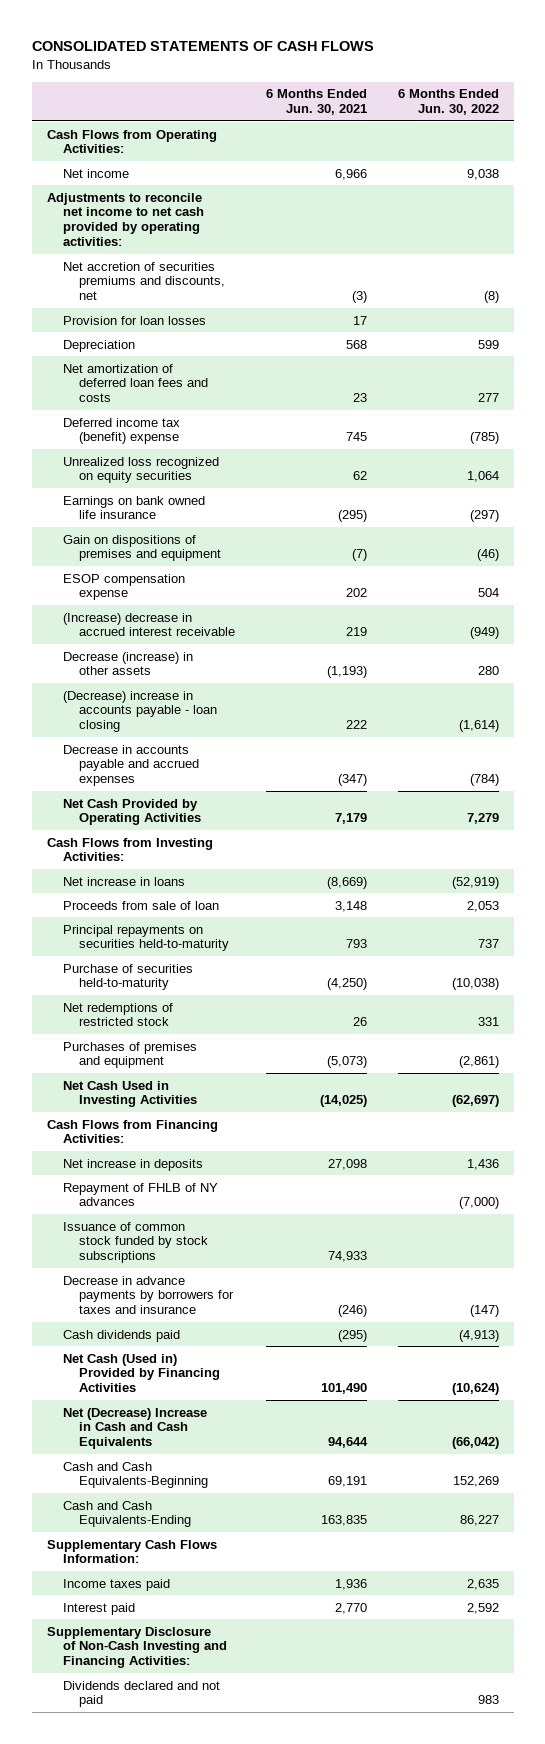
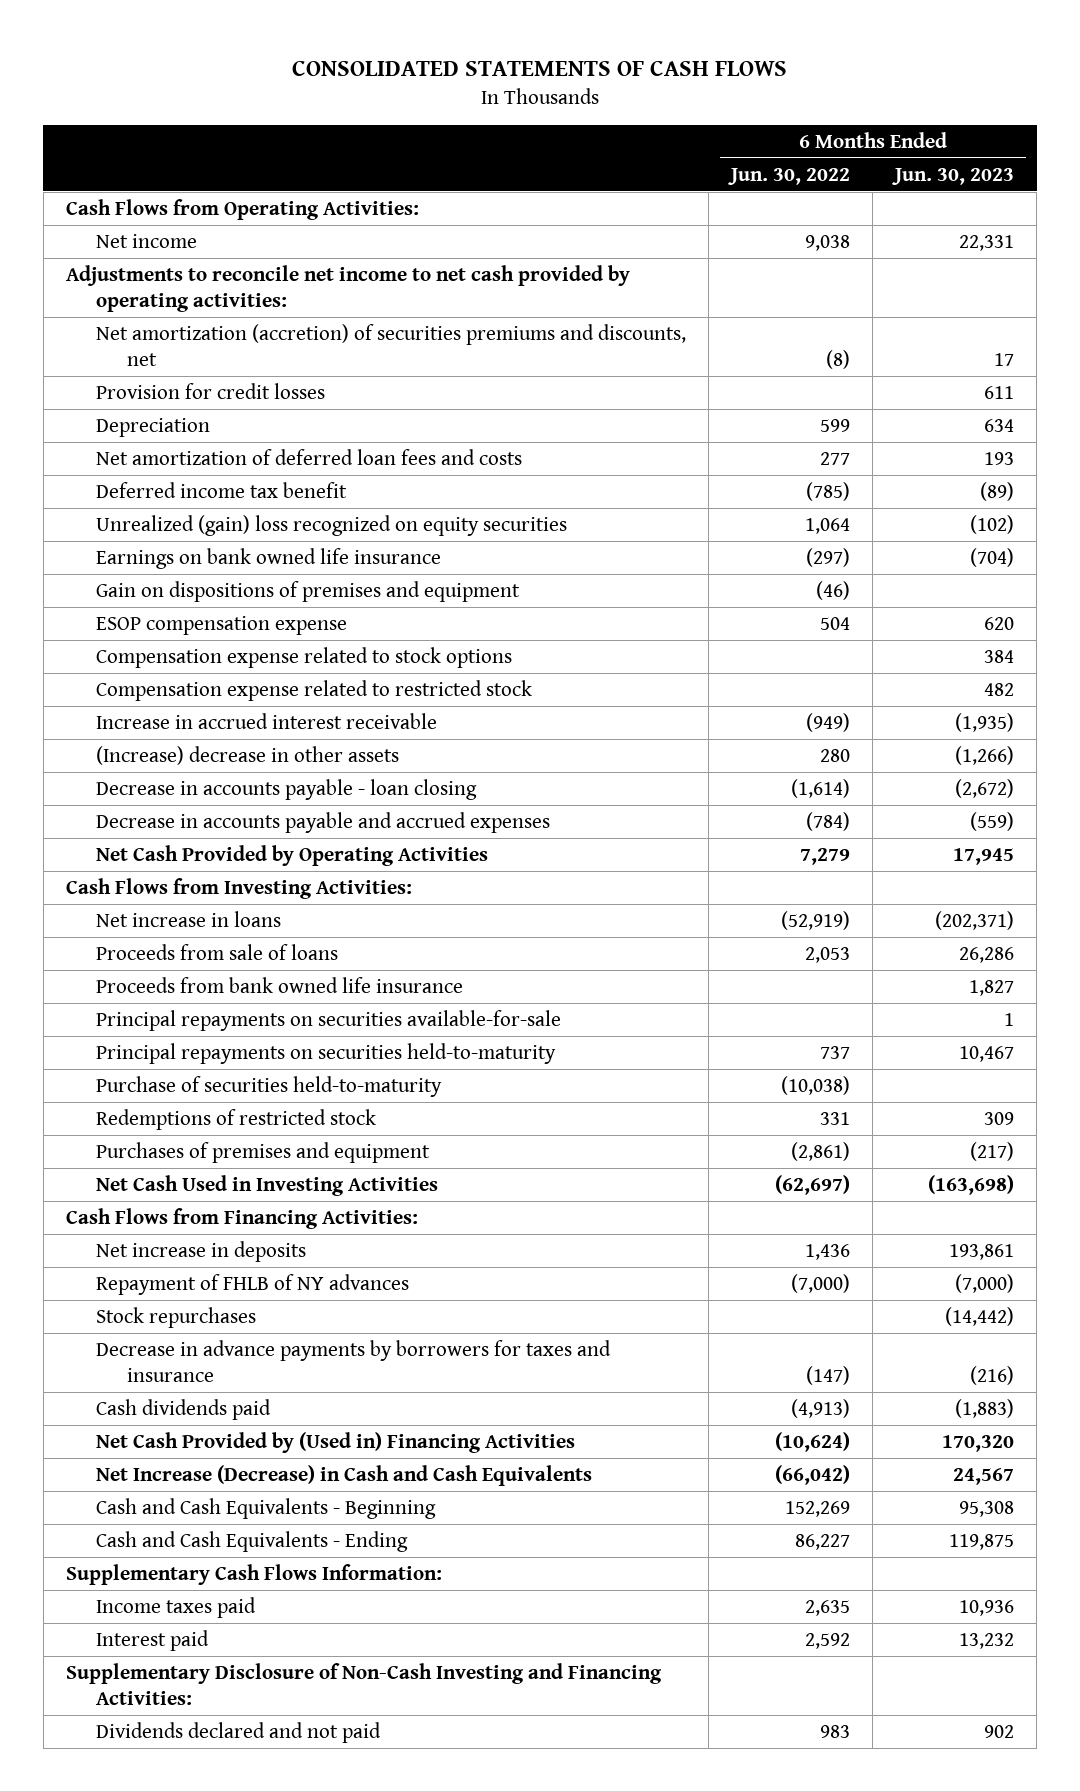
[266,89,368,115] 6 Months Ended Jun. 30, 2021 -> none
none -> [892,167,1015,185] Jun. 30, 2023
[63,261,226,301] Net accretion of securities premiums and discounts, net -> [96,323,687,366] Net amortization (accretion) of securities premiums and discounts, net
[63,315,207,325] Provision for loan losses -> [96,382,326,399] Provision for credit losses
[63,417,181,445] Deferred income tax (benefit) expense -> [96,481,348,498] Deferred income tax benefit
[63,456,220,484] Unrealized loss recognized on equity securities -> [96,514,568,536] Unrealized (gain) loss recognized on equity securities
none -> [96,646,513,668] Compensation expense related to stock options
none -> [96,679,533,701] Compensation expense related to restricted stock
[63,612,236,637] (Increase) decrease in accrued interest receivable -> [96,712,438,729] Increase in accrued interest receivable
[63,651,194,676] Decrease (increase) in other assets -> [96,745,400,765] (Increase) decrease in other assets
[63,690,218,733] (Decrease) increase in accounts payable - loan closing -> [96,778,478,800] Decrease in accounts payable - loan closing
[63,900,220,910] Proceeds from sale of loan -> [96,943,339,960] Proceeds from sale of loans
none -> [96,976,464,993] Proceeds from bank owned life insurance
none -> [96,1009,562,1031] Principal repayments on securities available-for-sale
[63,1002,174,1027] Net redemptions of restricted stock -> [96,1108,377,1130] Redemptions of restricted stock
[63,1221,209,1264] Issuance of common stock funded by stock subscriptions -> none
none -> [96,1306,257,1328] Stock repurchases
[63,1353,221,1393] Net Cash (Used in) Provided by Financing Activities -> [96,1431,576,1453] Net Cash Provided by (Used in) Financing Activities
[63,1407,208,1450] Net (Decrease) Increase in Cash and Cash Equivalents -> [96,1464,593,1486] Net Increase (Decrease) in Cash and Cash Equivalents
[63,1461,209,1489] Cash and Cash Equivalents-Beginning -> [96,1497,437,1519] Cash and Cash Equivalents - Beginning
[63,1500,192,1528] Cash and Cash Equivalents-Ending -> [96,1530,409,1552] Cash and Cash Equivalents - Ending

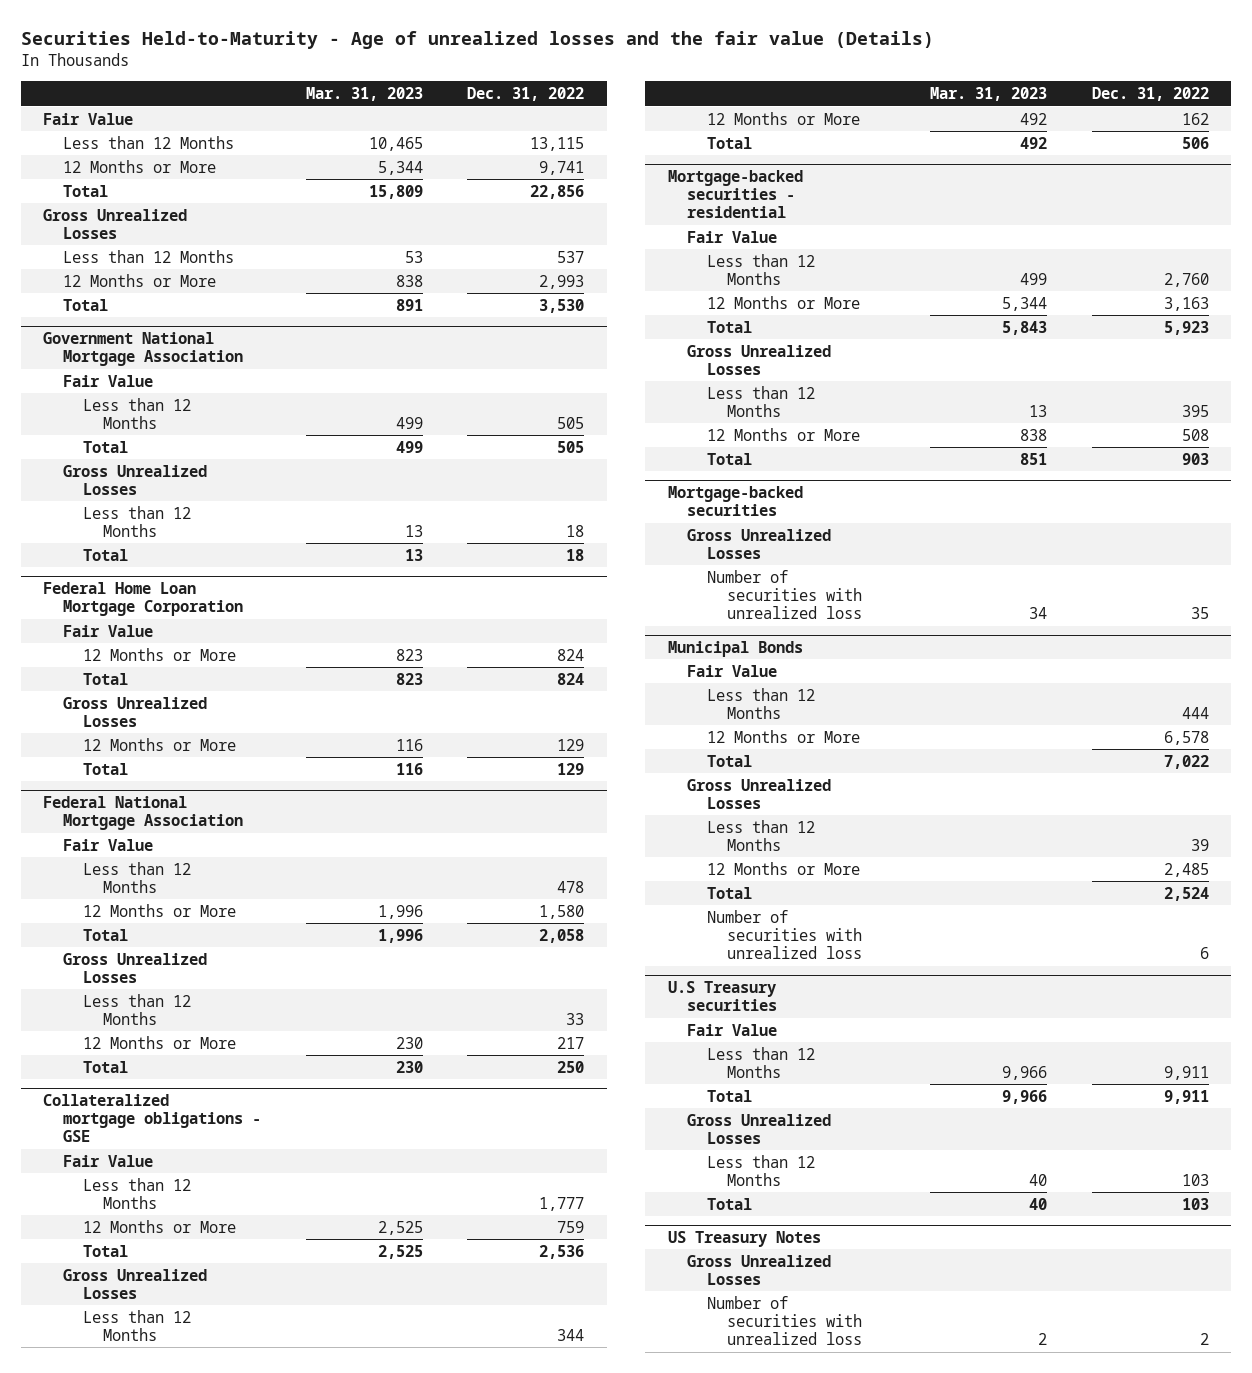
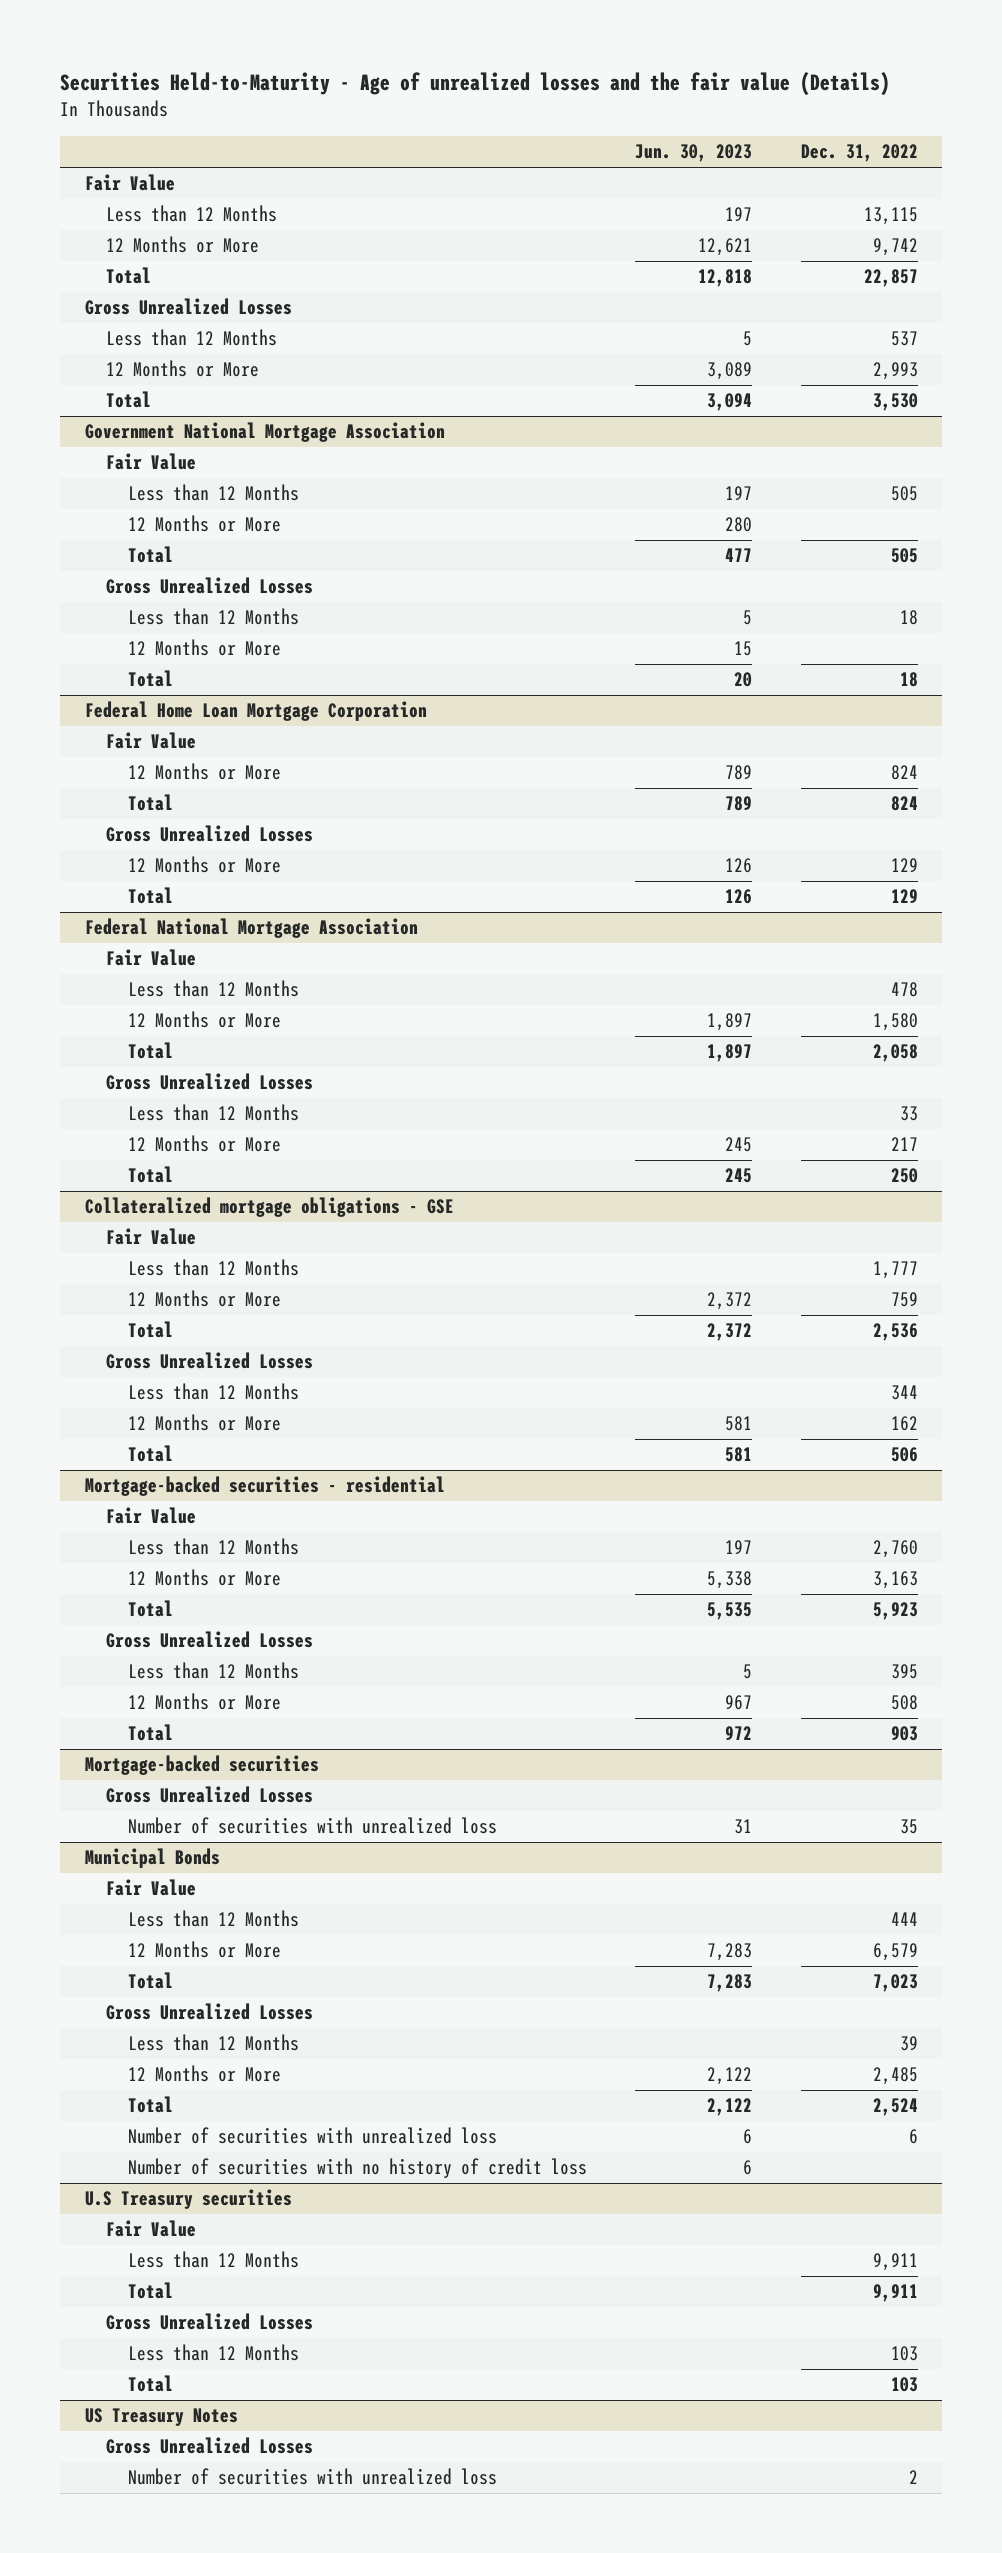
[305,87,423,102] Mar. 31, 2023 -> none
none -> [635,144,753,163] Jun. 30, 2023
[539,160,585,175] 9,741 -> [872,238,918,257] 9,742
[530,184,585,199] 22,856 -> [863,269,918,288] 22,857
none -> [127,515,281,533] 12 Months or More
none -> [127,639,281,657] 12 Months or More
[1163,730,1209,745] 6,578 -> [872,1943,918,1962] 6,579
[1163,754,1209,769] 7,022 -> [872,1974,918,1993] 7,023
none -> [127,2158,587,2179] Number of securities with no history of credit loss

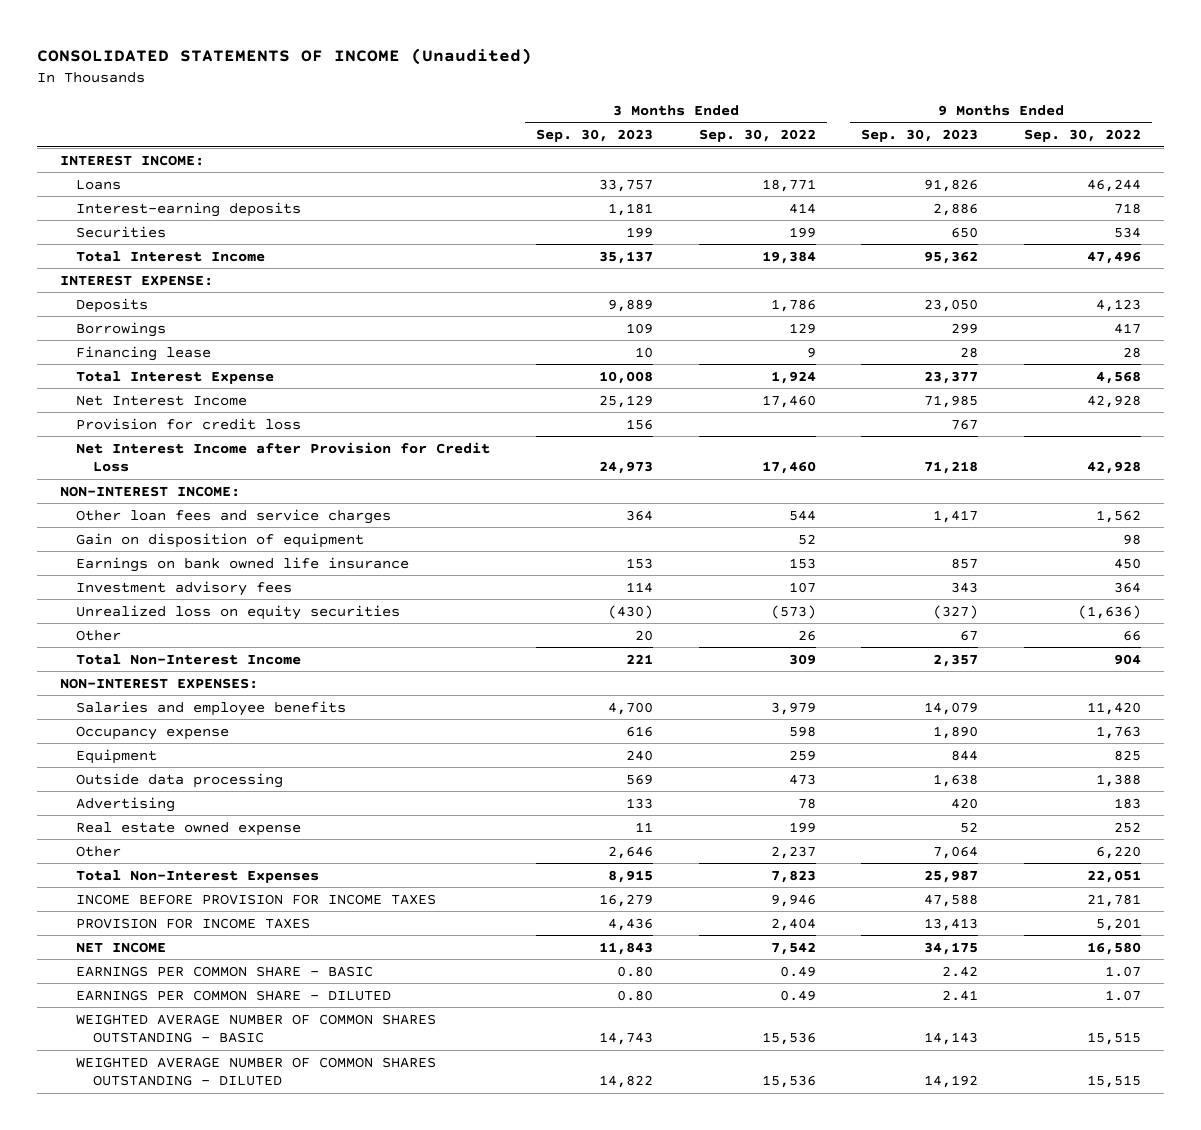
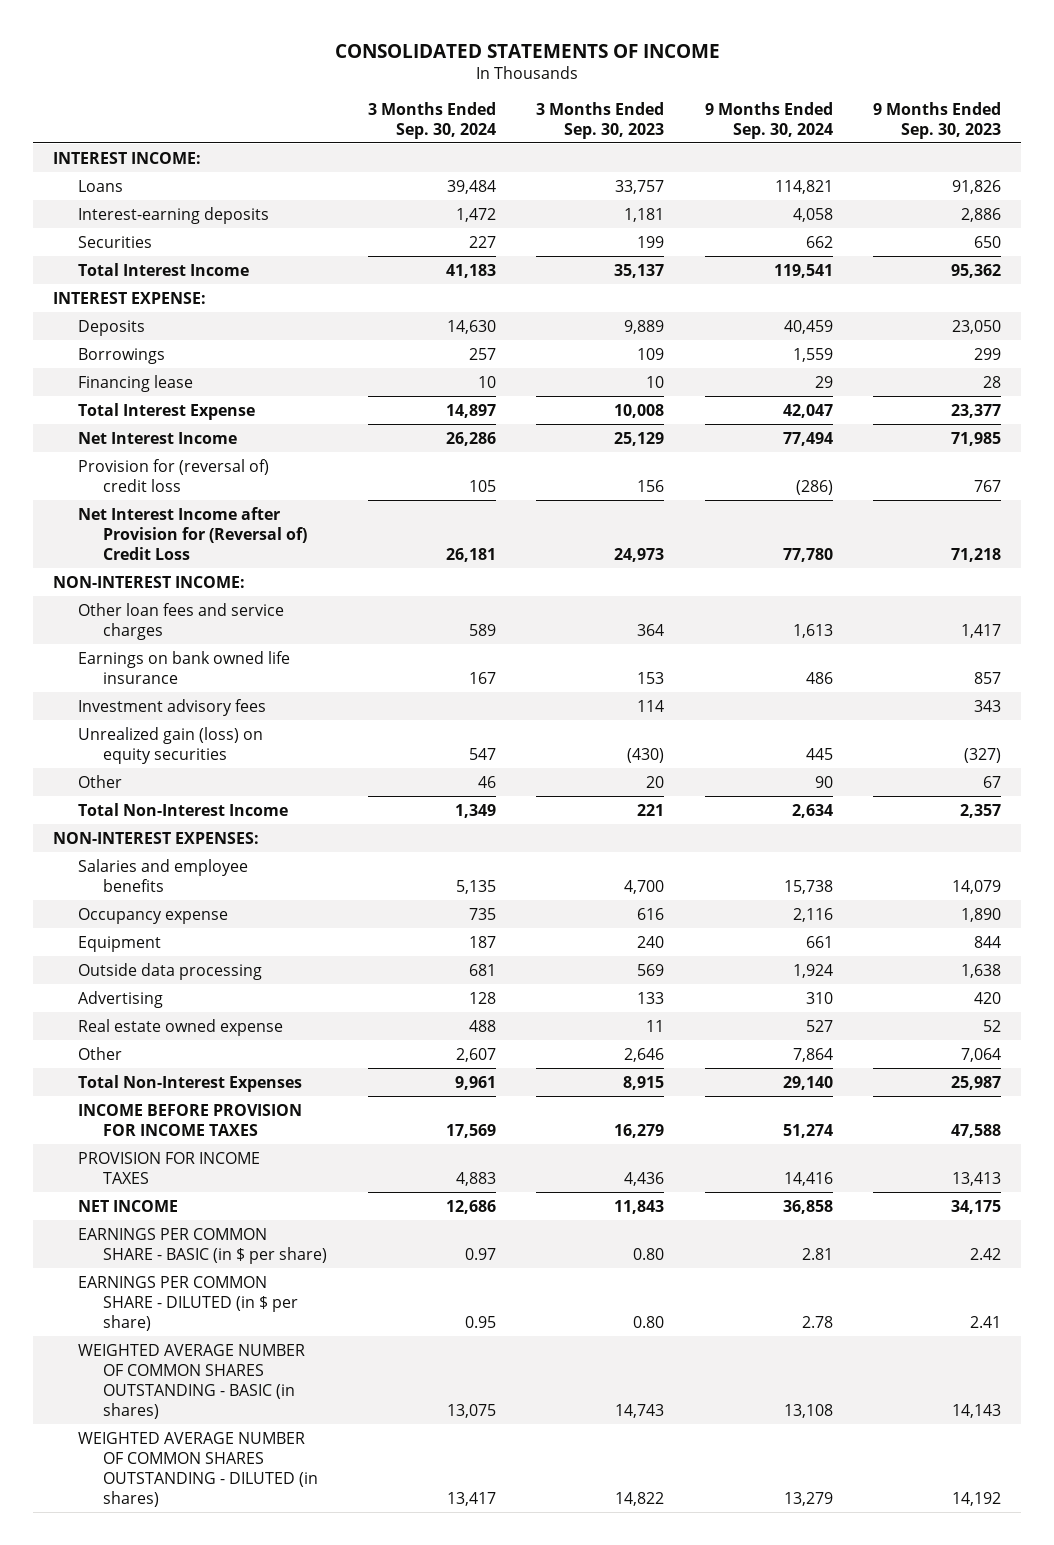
[36,48,532,66] CONSOLIDATED STATEMENTS OF INCOME (Unaudited) -> [335,43,721,58] CONSOLIDATED STATEMENTS OF INCOME
[698,129,816,143] Sep. 30, 2022 -> none
[1023,129,1141,143] Sep. 30, 2022 -> none
none -> [367,101,496,139] 3 Months Ended Sep. 30, 2024
none -> [704,101,833,139] 9 Months Ended Sep. 30, 2024
[76,417,302,430] Provision for credit loss -> [78,458,270,492] Provision for (reversal of) credit loss
[76,441,491,473] Net Interest Income after Provision for Credit Loss -> [78,506,308,560] Net Interest Income after Provision for (Reversal of) Credit Loss
[76,532,365,548] Gain on disposition of equipment -> none
[76,604,401,620] Unrealized loss on equity securities -> [78,726,264,764] Unrealized gain (loss) on equity securities
[76,965,374,977] EARNINGS PER COMMON SHARE - BASIC -> [78,1227,328,1264] EARNINGS PER COMMON SHARE - BASIC (in $ per share)
[76,989,392,1001] EARNINGS PER COMMON SHARE - DILUTED -> [78,1275,299,1331] EARNINGS PER COMMON SHARE - DILUTED (in $ per share)
[76,1013,437,1044] WEIGHTED AVERAGE NUMBER OF COMMON SHARES OUTSTANDING - BASIC -> [78,1343,306,1420] WEIGHTED AVERAGE NUMBER OF COMMON SHARES OUTSTANDING - BASIC (in shares)
[76,1056,437,1087] WEIGHTED AVERAGE NUMBER OF COMMON SHARES OUTSTANDING - DILUTED -> [78,1431,319,1508] WEIGHTED AVERAGE NUMBER OF COMMON SHARES OUTSTANDING - DILUTED (in shares)

